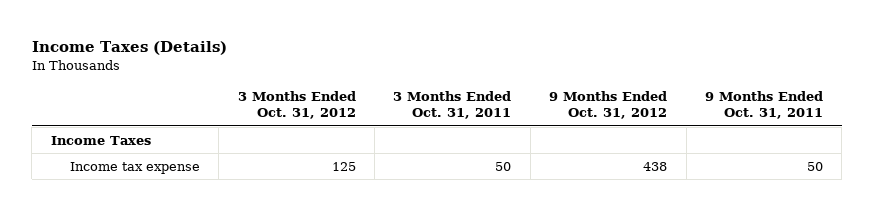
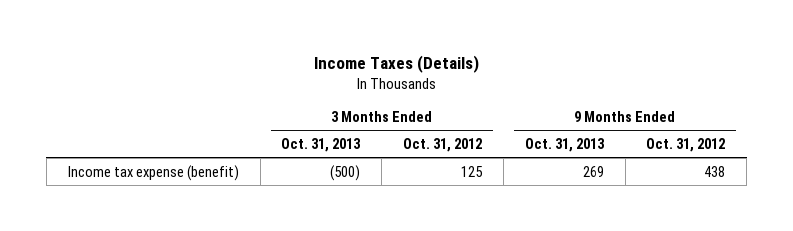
[393,91,512,120] 3 Months Ended Oct. 31, 2011 -> none
[704,91,823,120] 9 Months Ended Oct. 31, 2011 -> none
none -> [281,137,362,152] Oct. 31, 2013
none -> [524,137,605,152] Oct. 31, 2013
[50,135,151,145] Income Taxes -> none
[69,161,200,174] Income tax expense -> [67,164,239,181] Income tax expense (benefit)

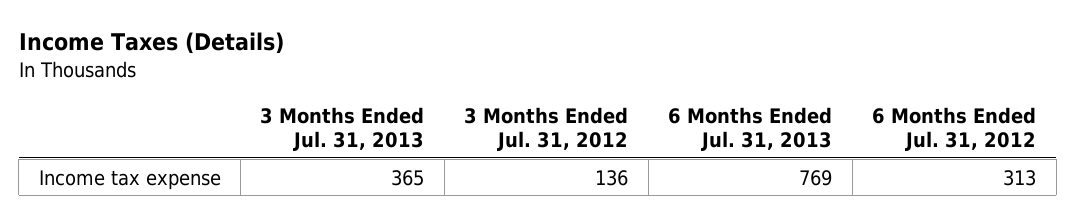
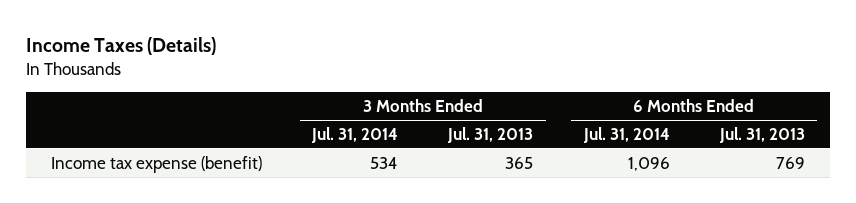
[464,106,629,152] 3 Months Ended Jul. 31, 2012 -> none
[872,106,1037,152] 6 Months Ended Jul. 31, 2012 -> none
none -> [311,126,399,143] Jul. 31, 2014
none -> [582,126,670,143] Jul. 31, 2014
[38,169,221,190] Income tax expense -> [51,155,263,173] Income tax expense (benefit)

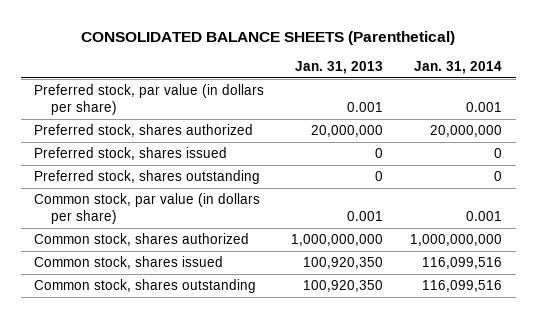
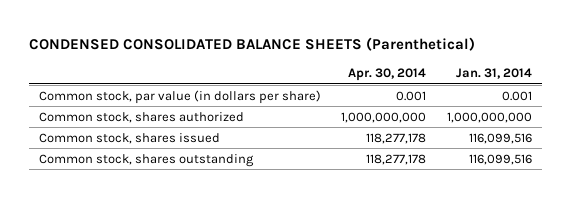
[81,30,456,45] CONSOLIDATED BALANCE SHEETS (Parenthetical) -> [28,37,475,52] CONDENSED CONSOLIDATED BALANCE SHEETS (Parenthetical)
[295,61,384,75] Jan. 31, 2013 -> none
none -> [348,68,427,82] Apr. 30, 2014
[34,84,265,115] Preferred stock, par value (in dollars per share) -> none
[34,124,254,138] Preferred stock, shares authorized -> none
[34,147,228,161] Preferred stock, shares issued -> none
[34,170,261,185] Preferred stock, shares outstanding -> none

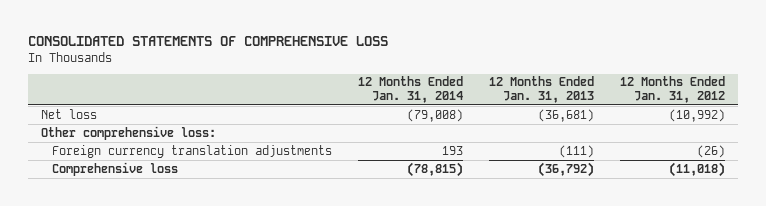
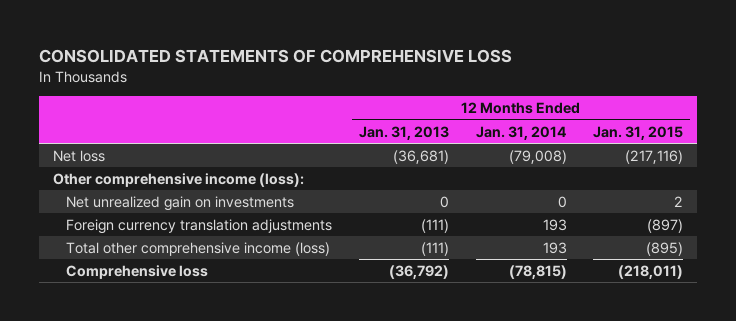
[620,76,726,103] 12 Months Ended Jan. 31, 2012 -> none
none -> [593,125,684,140] Jan. 31, 2015
[41,125,217,140] Other comprehensive loss: -> [52,172,304,187] Other comprehensive income (loss):
none -> [66,195,295,211] Net unrealized gain on investments
none -> [66,241,331,256] Total other comprehensive income (loss)

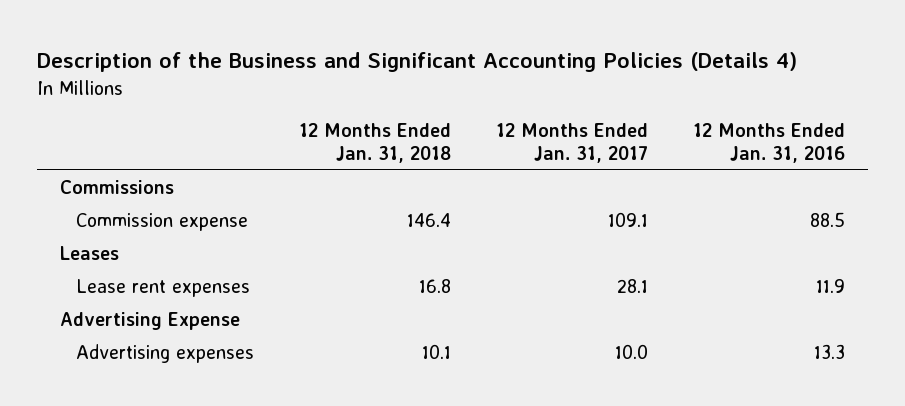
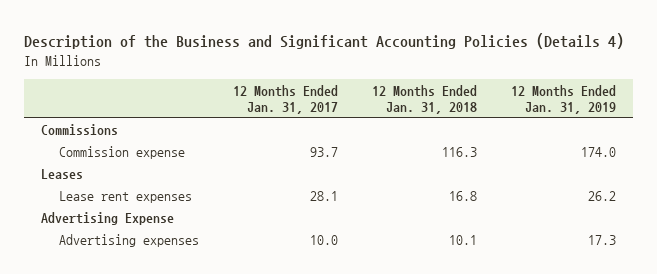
[693,123,846,164] 12 Months Ended Jan. 31, 2016 -> none
none -> [510,84,616,114] 12 Months Ended Jan. 31, 2019
[406,213,451,228] 146.4 -> [441,146,477,157] 116.3
[607,212,648,228] 109.1 -> [309,146,338,157] 93.7

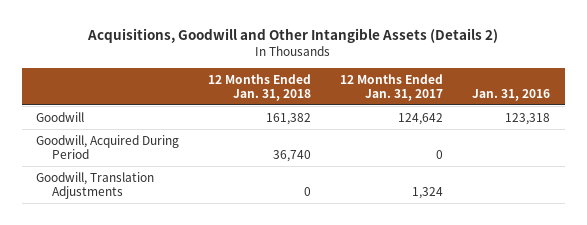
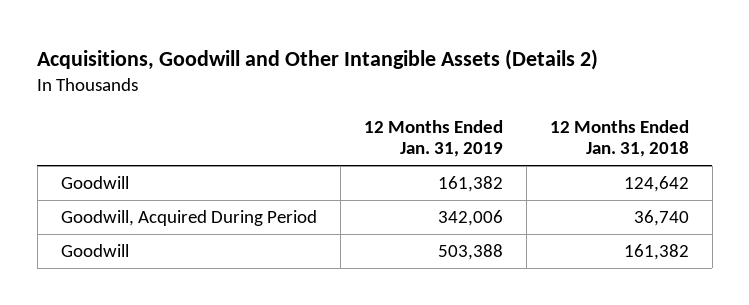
[340,73,444,101] 12 Months Ended Jan. 31, 2017 -> none
[472,88,551,101] Jan. 31, 2016 -> none
none -> [363,119,503,158] 12 Months Ended Jan. 31, 2019
none -> [60,175,129,189] Goodwill
[36,171,155,199] Goodwill, Translation Adjustments -> none
[36,111,85,122] Goodwill -> [60,243,129,257] Goodwill

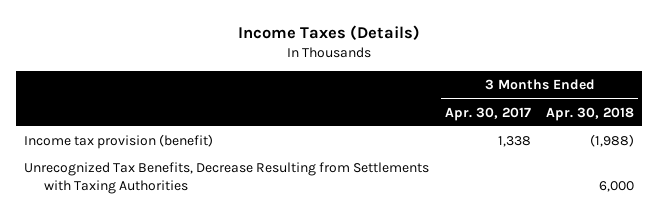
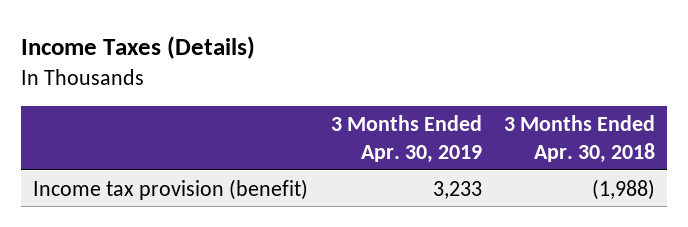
[444,106,531,121] Apr. 30, 2017 -> none
none -> [330,115,482,163] 3 Months Ended Apr. 30, 2019
[23,162,429,194] Unrecognized Tax Benefits, Decrease Resulting from Settlements with Taxing Authorities -> none

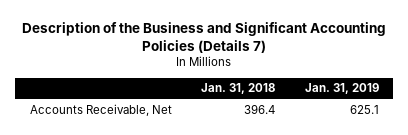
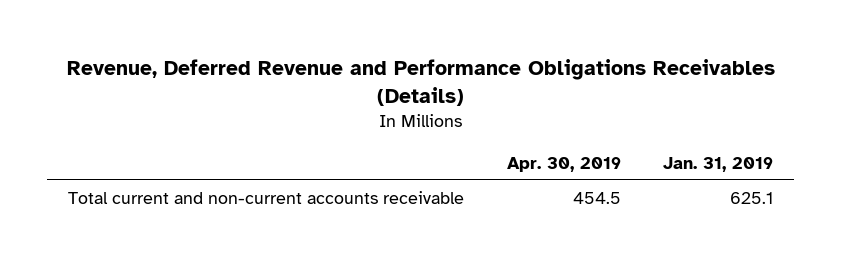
[22,21,387,53] Description of the Business and Significant Accounting Policies (Details 7) -> [66,58,775,107] Revenue, Deferred Revenue and Performance Obligations Receivables (Details)
[201,83,276,95] Jan. 31, 2018 -> none
none -> [506,156,621,172] Apr. 30, 2019
[29,103,172,116] Accounts Receivable, Net -> [68,191,465,205] Total current and non-current accounts receivable

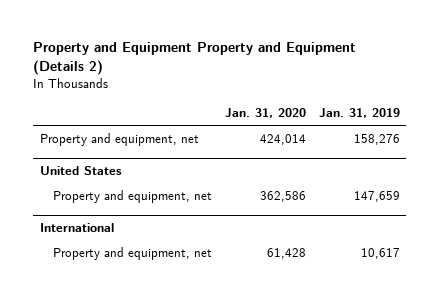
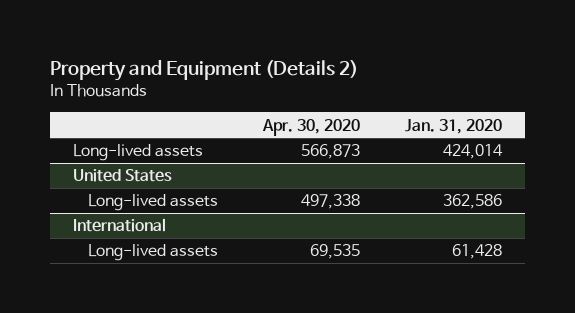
[33,42,357,76] Property and Equipment Property and Equipment (Details 2) -> [50,59,359,81] Property and Equipment (Details 2)
[319,108,401,119] Jan. 31, 2019 -> none
none -> [262,118,361,136] Apr. 30, 2020
[39,132,199,146] Property and equipment, net -> [72,144,203,162] Long-lived assets
[53,189,213,203] Property and equipment, net -> [87,194,218,212] Long-lived assets
[53,246,213,260] Property and equipment, net -> [87,244,218,262] Long-lived assets

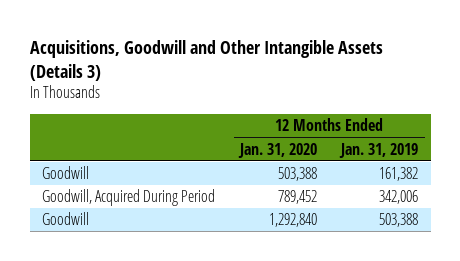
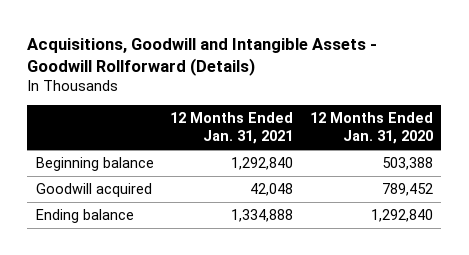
[29,39,383,81] Acquisitions, Goodwill and Other Intangible Assets (Details 3) -> [27,37,378,76] Acquisitions, Goodwill and Intangible Assets - Goodwill Rollforward (Details)
[339,142,419,158] Jan. 31, 2019 -> none
none -> [170,112,294,145] 12 Months Ended Jan. 31, 2021
[42,166,90,180] Goodwill -> [35,156,154,171] Beginning balance
[42,189,216,207] Goodwill, Acquired During Period -> [35,182,152,197] Goodwill acquired
[42,212,90,226] Goodwill -> [35,208,134,223] Ending balance

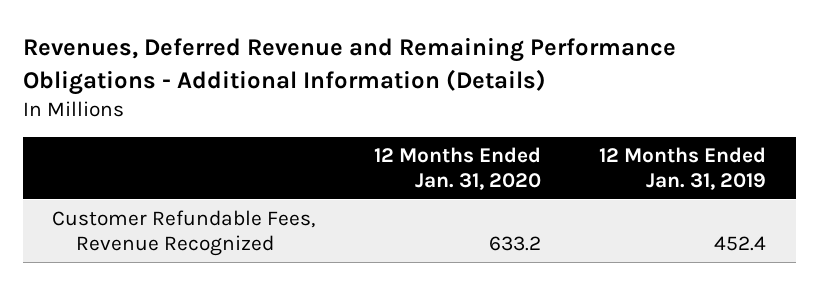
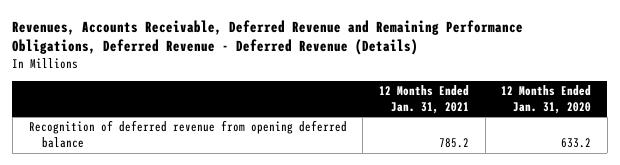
[22,37,676,95] Revenues, Deferred Revenue and Remaining Performance Obligations - Additional Information (Details) -> [12,19,524,56] Revenues, Accounts Receivable, Deferred Revenue and Remaining Performance Obligations, Deferred Revenue - Deferred Revenue (Details)
[599,146,767,190] 12 Months Ended Jan. 31, 2019 -> none
none -> [378,84,469,114] 12 Months Ended Jan. 31, 2021
[52,209,316,257] Customer Refundable Fees, Revenue Recognized -> [28,120,347,149] Recognition of deferred revenue from opening deferred balance

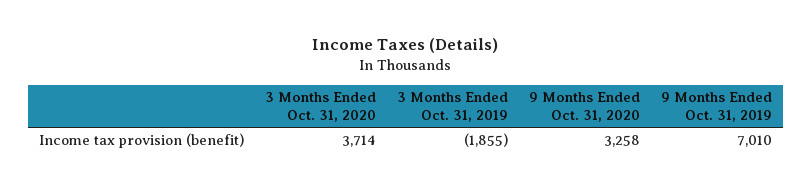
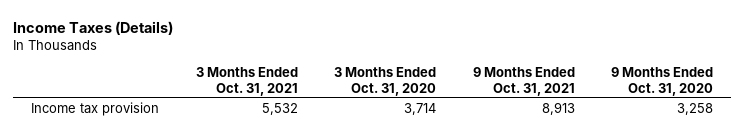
[396,91,508,123] 3 Months Ended Oct. 31, 2019 -> none
[661,91,773,123] 9 Months Ended Oct. 31, 2019 -> none
none -> [195,67,298,96] 3 Months Ended Oct. 31, 2021
none -> [472,67,575,96] 9 Months Ended Oct. 31, 2021
[38,133,244,149] Income tax provision (benefit) -> [31,102,160,117] Income tax provision

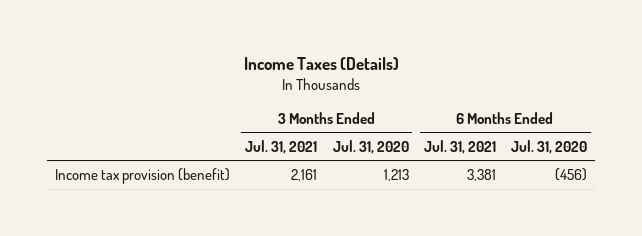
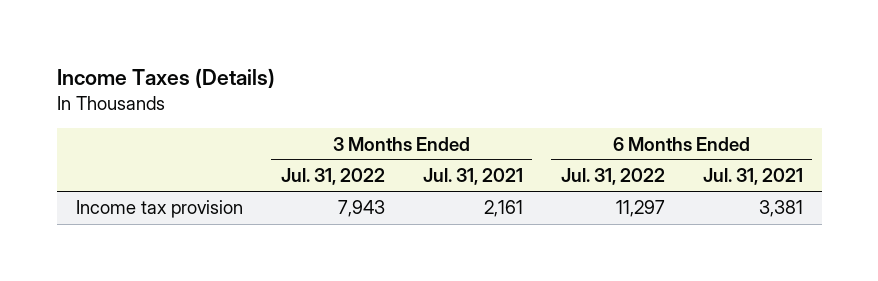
[332,139,409,154] Jul. 31, 2020 -> none
[511,139,588,154] Jul. 31, 2020 -> none
none -> [280,168,385,186] Jul. 31, 2022
none -> [560,168,665,186] Jul. 31, 2022
[54,168,230,185] Income tax provision (benefit) -> [75,200,243,219] Income tax provision

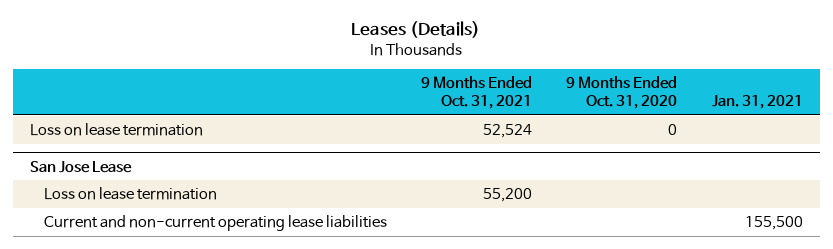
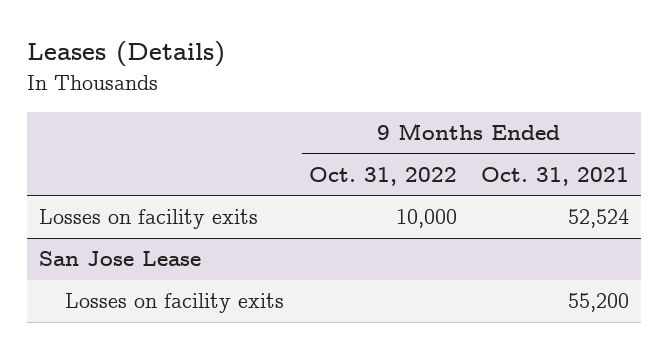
[566,76,678,110] 9 Months Ended Oct. 31, 2020 -> none
[711,95,803,110] Jan. 31, 2021 -> none
none -> [308,166,457,186] Oct. 31, 2022
[29,122,203,136] Loss on lease termination -> [39,209,259,230] Losses on facility exits
[43,214,387,231] Current and non-current operating lease liabilities -> none
[43,186,217,200] Loss on lease termination -> [64,293,284,314] Losses on facility exits

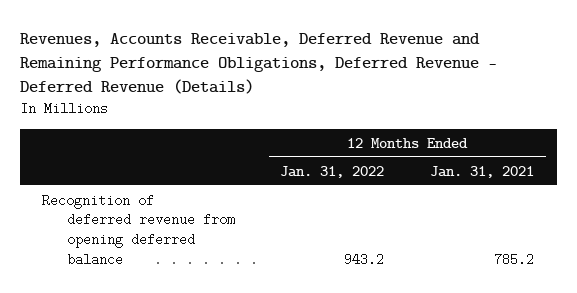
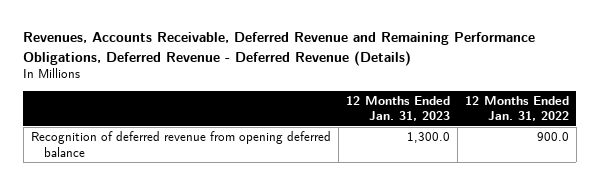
[430,165,535,178] Jan. 31, 2021 -> none
none -> [345,95,450,122] 12 Months Ended Jan. 31, 2023
[344,252,385,266] 943.2 -> [536,132,569,142] 900.0

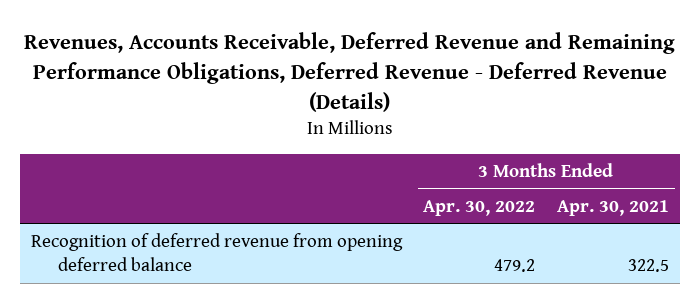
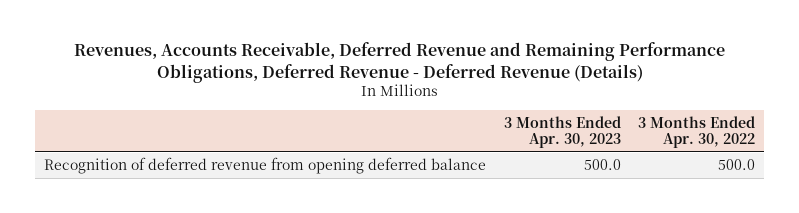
[557,199,670,216] Apr. 30, 2021 -> none
none -> [503,115,621,149] 3 Months Ended Apr. 30, 2023
[494,259,536,273] 479.2 -> [718,159,756,171] 500.0

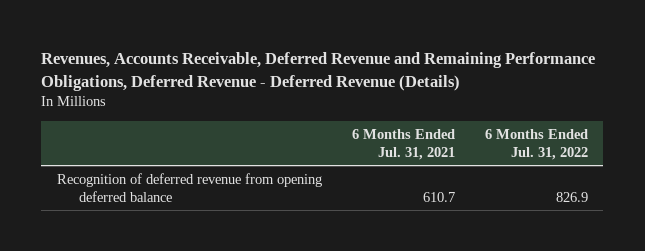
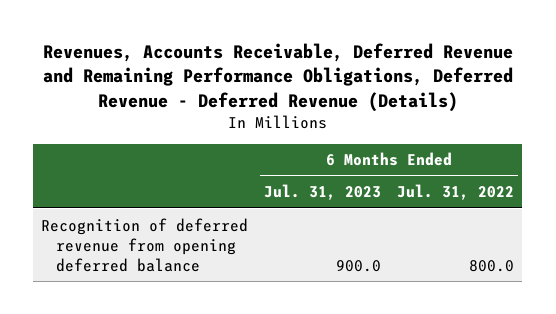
[351,128,455,160] 6 Months Ended Jul. 31, 2021 -> none
none -> [264,184,382,201] Jul. 31, 2023
[556,191,589,202] 826.9 -> [469,259,515,272] 800.0

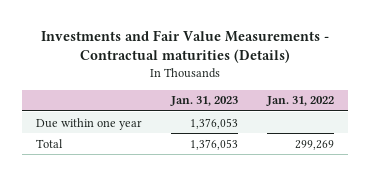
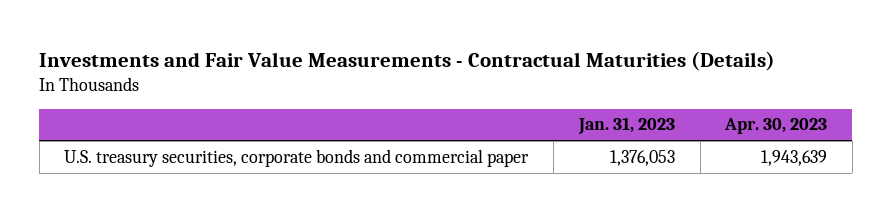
[40,30,329,64] Investments and Fair Value Measurements - Contractual maturities (Details) -> [39,50,776,71] Investments and Fair Value Measurements - Contractual Maturities (Details)
[265,96,334,107] Jan. 31, 2022 -> none
none -> [724,118,828,135] Apr. 30, 2023
[36,117,143,130] Due within one year -> none
[36,138,64,148] Total -> [64,148,530,167] U.S. treasury securities, corporate bonds and commercial paper

